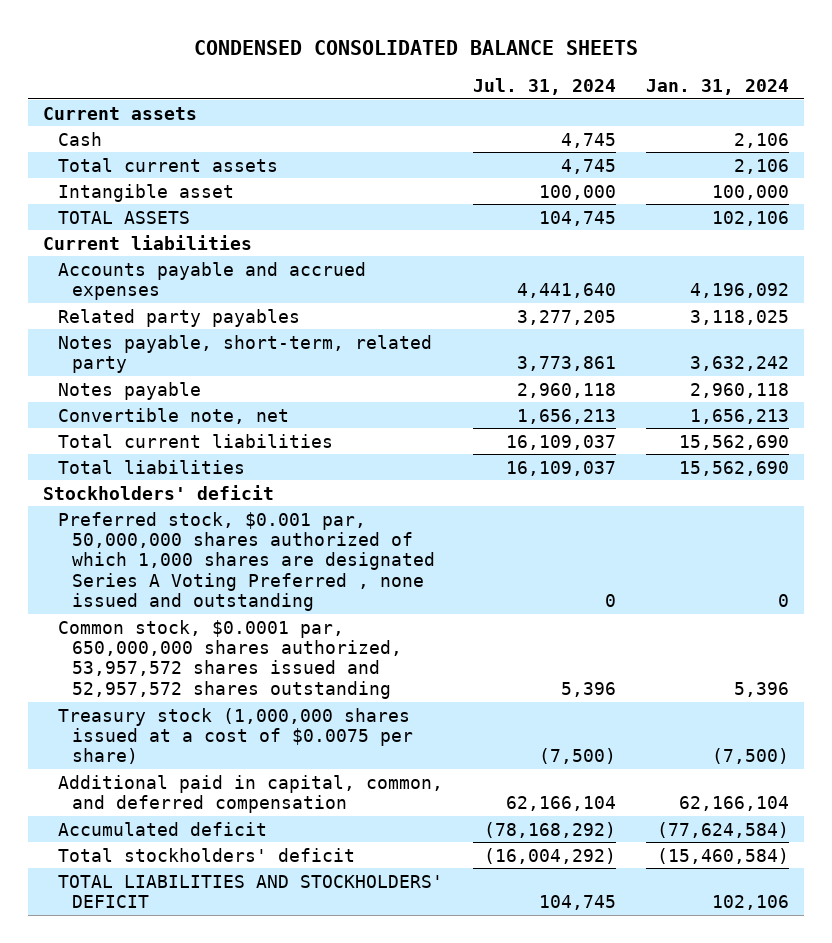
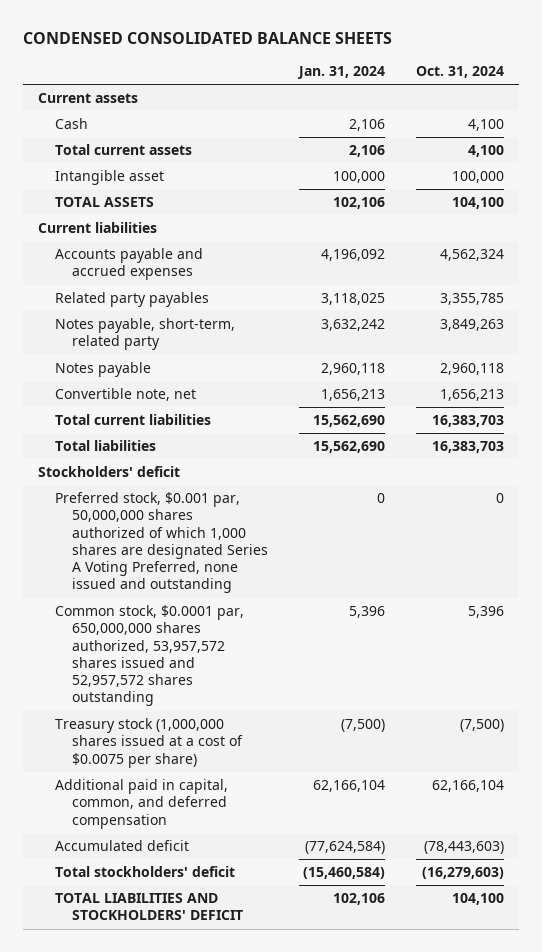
[472,78,616,96] Jul. 31, 2024 -> none
none -> [415,66,504,79] Oct. 31, 2024
[57,511,436,612] Preferred stock, $0.001 par, 50,000,000 shares authorized of which 1,000 shares are designated Series A Voting Preferred , none issued and outstanding -> [54,492,268,594] Preferred stock, $0.001 par, 50,000,000 shares authorized of which 1,000 shares are designated Series A Voting Preferred, none issued and outstanding

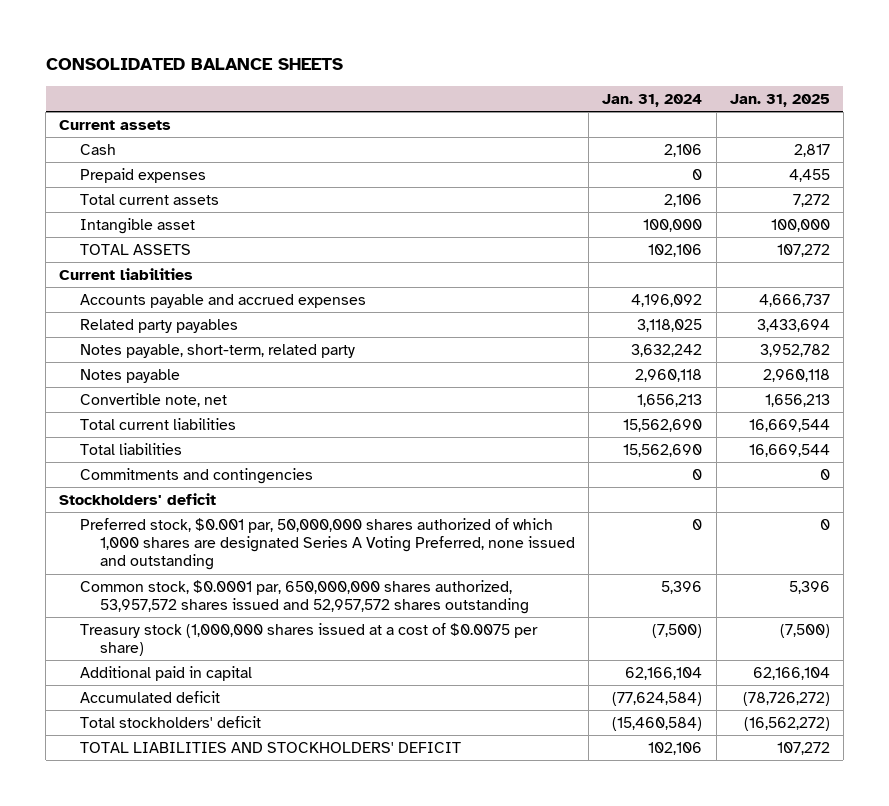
[22,32,392,45] CONDENSED CONSOLIDATED BALANCE SHEETS -> [45,58,343,71] CONSOLIDATED BALANCE SHEETS
[415,66,504,79] Oct. 31, 2024 -> none
none -> [729,93,830,107] Jan. 31, 2025
none -> [79,167,206,183] Prepaid expenses
none -> [79,467,313,484] Commitments and contingencies
[54,779,228,829] Additional paid in capital, common, and deferred compensation -> [79,665,252,681] Additional paid in capital

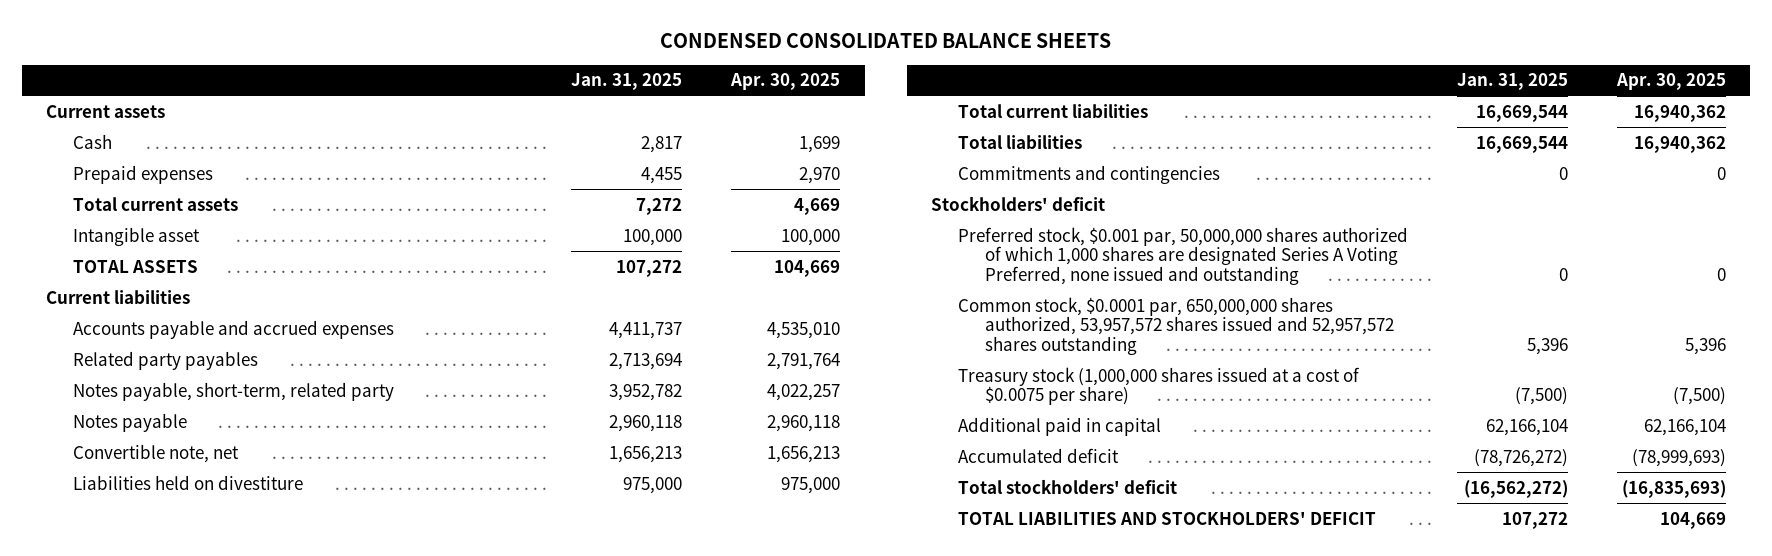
[45,58,343,71] CONSOLIDATED BALANCE SHEETS -> [659,32,1111,48] CONDENSED CONSOLIDATED BALANCE SHEETS
[602,93,703,107] Jan. 31, 2024 -> none
none -> [730,73,841,91] Apr. 30, 2025
[758,293,830,307] 4,666,737 -> [609,321,683,339] 4,411,737
[756,318,830,332] 3,433,694 -> [609,352,683,370] 2,713,694
none -> [72,474,303,490] Liabilities held on divestiture

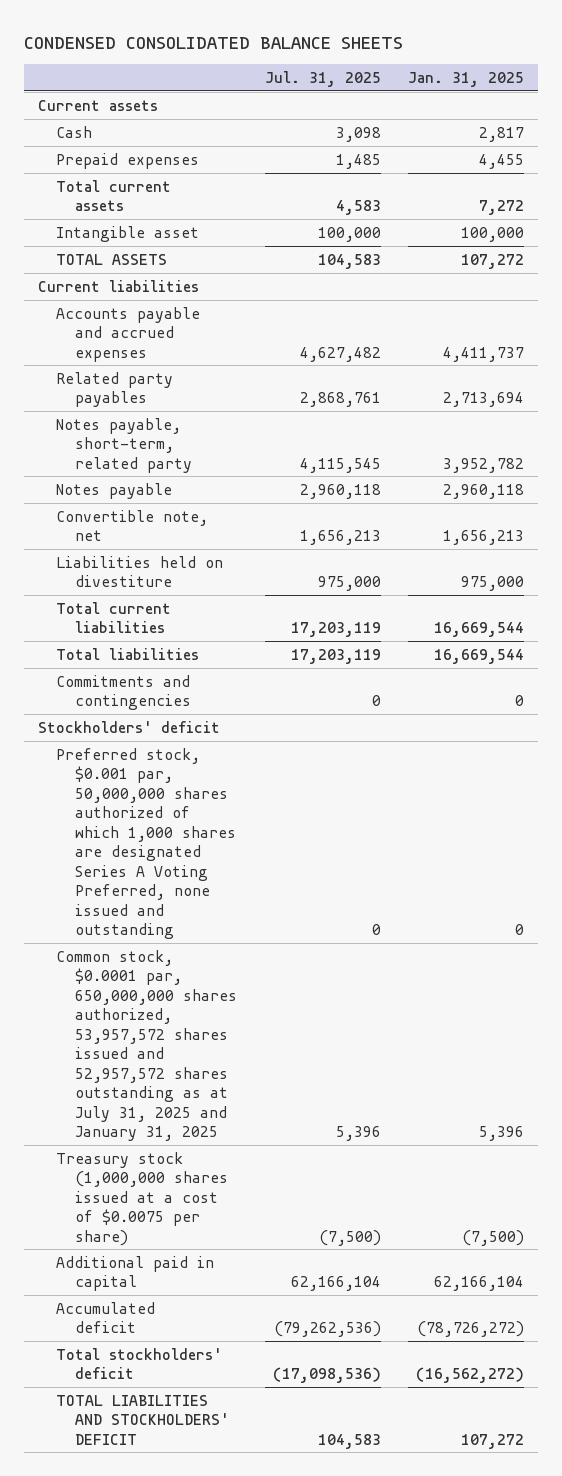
[730,73,841,91] Apr. 30, 2025 -> none
none -> [264,70,381,87] Jul. 31, 2025
[958,296,1394,356] Common stock, $0.0001 par, 650,000,000 shares authorized, 53,957,572 shares issued and 52,957,572 shares outstanding -> [56,949,237,1142] Common stock, $0.0001 par, 650,000,000 shares authorized, 53,957,572 shares issued and 52,957,572 shares outstanding as at July 31, 2025 and January 31, 2025

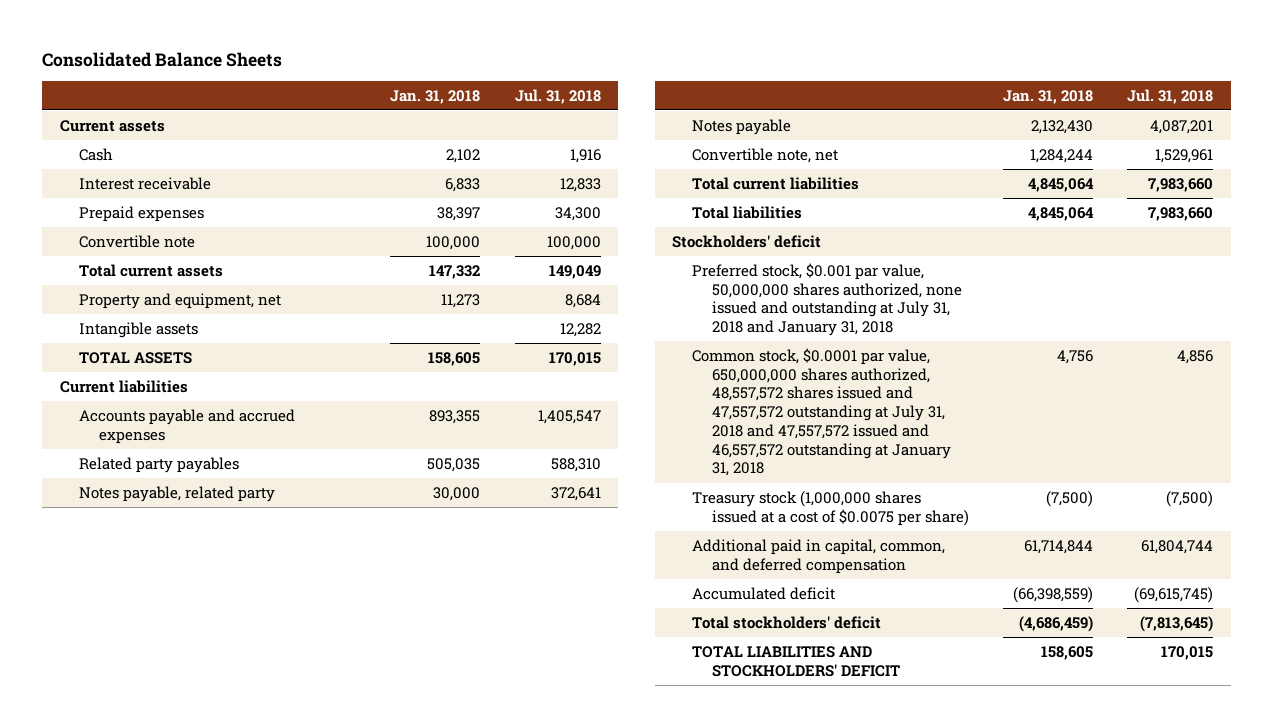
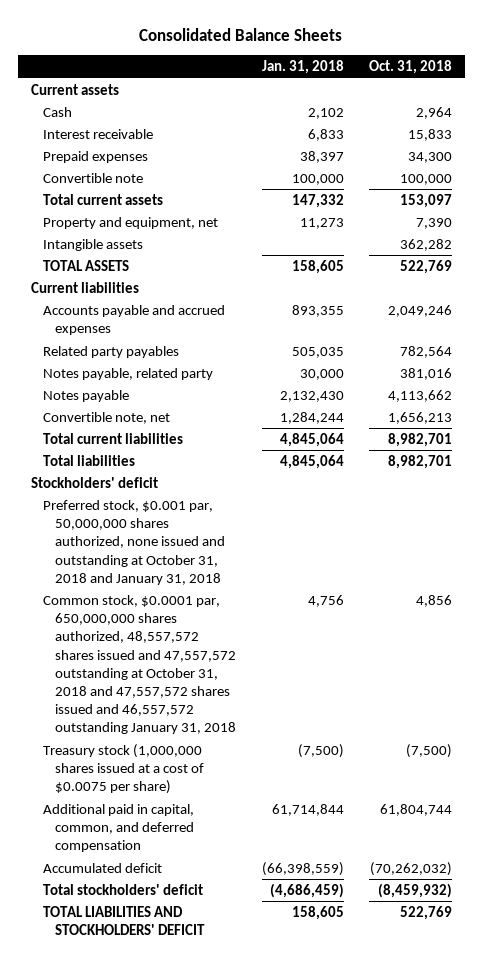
[514,88,601,104] Jul. 31, 2018 -> none
none -> [369,60,453,75] Oct. 31, 2018
[692,262,962,337] Preferred stock, $0.001 par value, 50,000,000 shares authorized, none issued and outstanding at July 31, 2018 and January 31, 2018 -> [42,500,226,585] Preferred stock, $0.001 par, 50,000,000 shares authorized, none issued and outstanding at October 31, 2018 and January 31, 2018
[692,347,951,477] Common stock, $0.0001 par value, 650,000,000 shares authorized, 48,557,572 shares issued and 47,557,572 outstanding at July 31, 2018 and 47,557,572 issued and 46,557,572 outstanding at January 31, 2018 -> [42,595,237,735] Common stock, $0.0001 par, 650,000,000 shares authorized, 48,557,572 shares issued and 47,557,572 outstanding at October 31, 2018 and 47,557,572 shares issued and 46,557,572 outstanding January 31, 2018

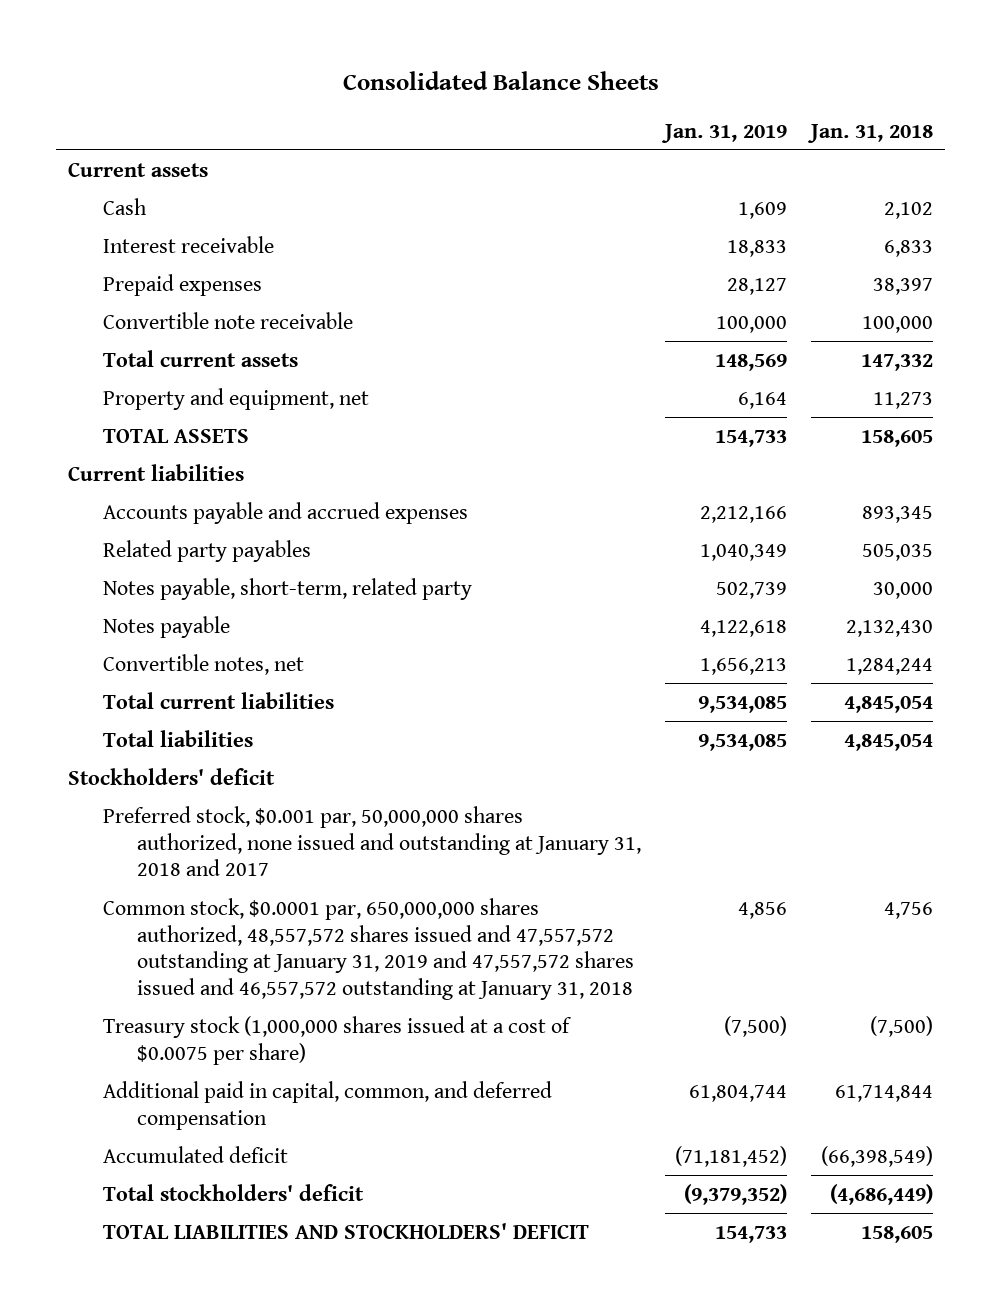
[369,60,453,75] Oct. 31, 2018 -> none
none -> [661,123,788,143] Jan. 31, 2019
[42,173,143,184] Convertible note -> [102,311,353,329] Convertible note receivable
[42,239,143,252] Intangible assets -> none
[291,305,344,318] 893,355 -> [862,505,934,523] 893,345
[42,368,213,381] Notes payable, related party -> [102,577,472,600] Notes payable, short-term, related party
[42,412,170,425] Convertible note, net -> [102,653,304,675] Convertible notes, net
[279,433,344,448] 4,845,064 -> [844,695,934,713] 4,845,054
[279,455,344,470] 4,845,064 -> [844,733,934,751] 4,845,054
[42,500,226,585] Preferred stock, $0.001 par, 50,000,000 shares authorized, none issued and outstanding at October 31, 2018 and January 31, 2018 -> [102,805,642,877] Preferred stock, $0.001 par, 50,000,000 shares authorized, none issued and outstanding at January 31, 2018 and 2017
[42,595,237,735] Common stock, $0.0001 par, 650,000,000 shares authorized, 48,557,572 shares issued and 47,557,572 outstanding at October 31, 2018 and 47,557,572 shares issued and 46,557,572 outstanding January 31, 2018 -> [102,897,635,1001] Common stock, $0.0001 par, 650,000,000 shares authorized, 48,557,572 shares issued and 47,557,572 outstanding at January 31, 2019 and 47,557,572 shares issued and 46,557,572 outstanding at January 31, 2018
[261,862,344,877] (66,398,559) -> [821,1145,934,1167] (66,398,549)
[269,883,344,899] (4,686,459) -> [830,1183,934,1205] (4,686,449)

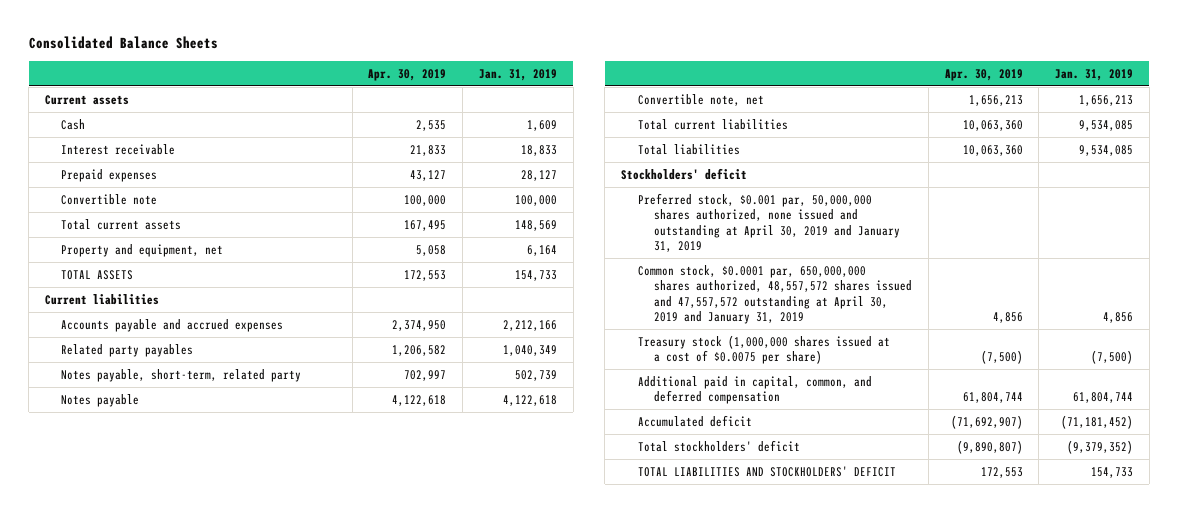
[807,123,934,143] Jan. 31, 2018 -> none
none -> [368,68,447,81] Apr. 30, 2019
[102,311,353,329] Convertible note receivable -> [61,193,158,205] Convertible note
[102,653,304,675] Convertible notes, net -> [637,93,764,106] Convertible note, net
[102,805,642,877] Preferred stock, $0.001 par, 50,000,000 shares authorized, none issued and outstanding at January 31, 2018 and 2017 -> [637,192,901,253] Preferred stock, $0.001 par, 50,000,000 shares authorized, none issued and outstanding at April 30, 2019 and January 31, 2019
[102,897,635,1001] Common stock, $0.0001 par, 650,000,000 shares authorized, 48,557,572 shares issued and 47,557,572 outstanding at January 31, 2019 and 47,557,572 shares issued and 46,557,572 outstanding at January 31, 2018 -> [637,264,913,325] Common stock, $0.0001 par, 650,000,000 shares authorized, 48,557,572 shares issued and 47,557,572 outstanding at April 30, 2019 and January 31, 2019

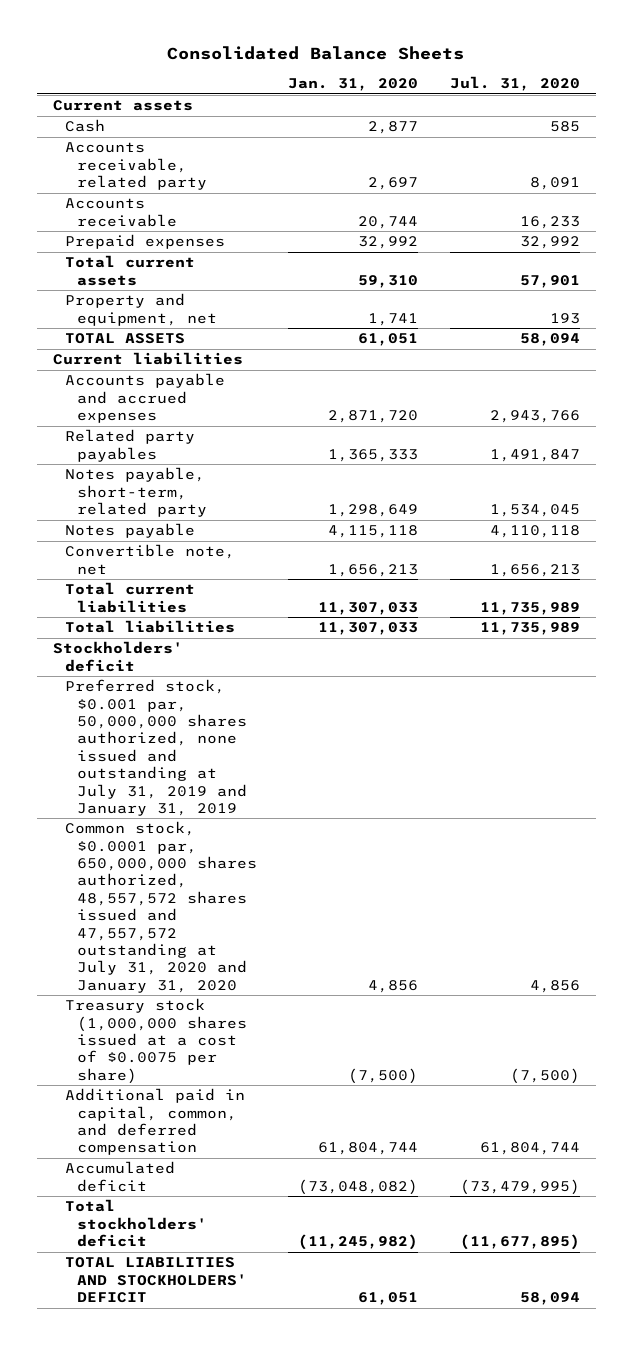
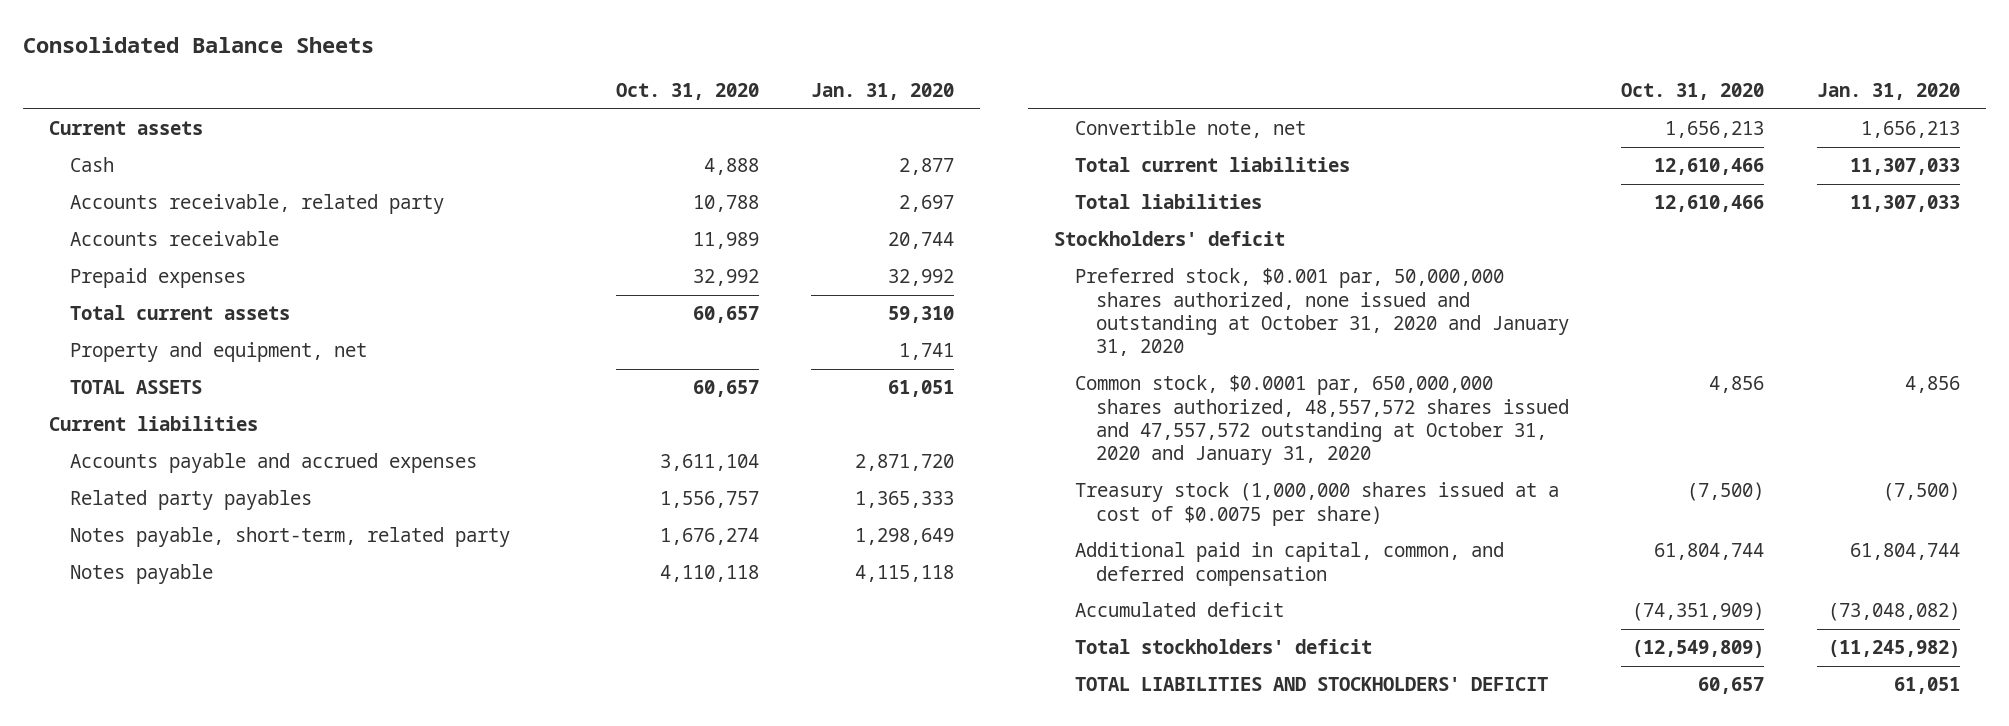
[449,76,580,92] Jul. 31, 2020 -> none
none -> [616,83,760,101] Oct. 31, 2020
[64,679,247,816] Preferred stock, $0.001 par, 50,000,000 shares authorized, none issued and outstanding at July 31, 2019 and January 31, 2019 -> [1075,268,1570,357] Preferred stock, $0.001 par, 50,000,000 shares authorized, none issued and outstanding at October 31, 2020 and January 31, 2020
[64,821,257,993] Common stock, $0.0001 par, 650,000,000 shares authorized, 48,557,572 shares issued and 47,557,572 outstanding at July 31, 2020 and January 31, 2020 -> [1075,375,1570,466] Common stock, $0.0001 par, 650,000,000 shares authorized, 48,557,572 shares issued and 47,557,572 outstanding at October 31, 2020 and January 31, 2020

